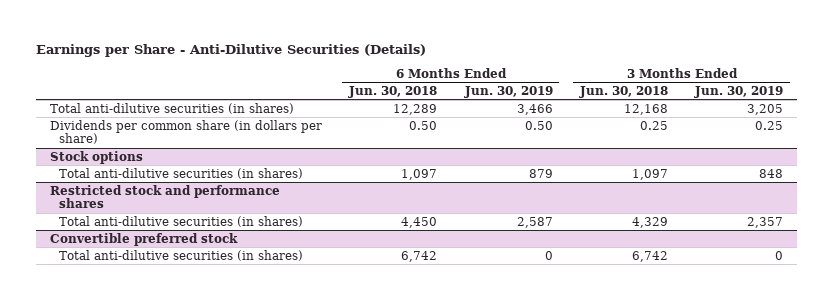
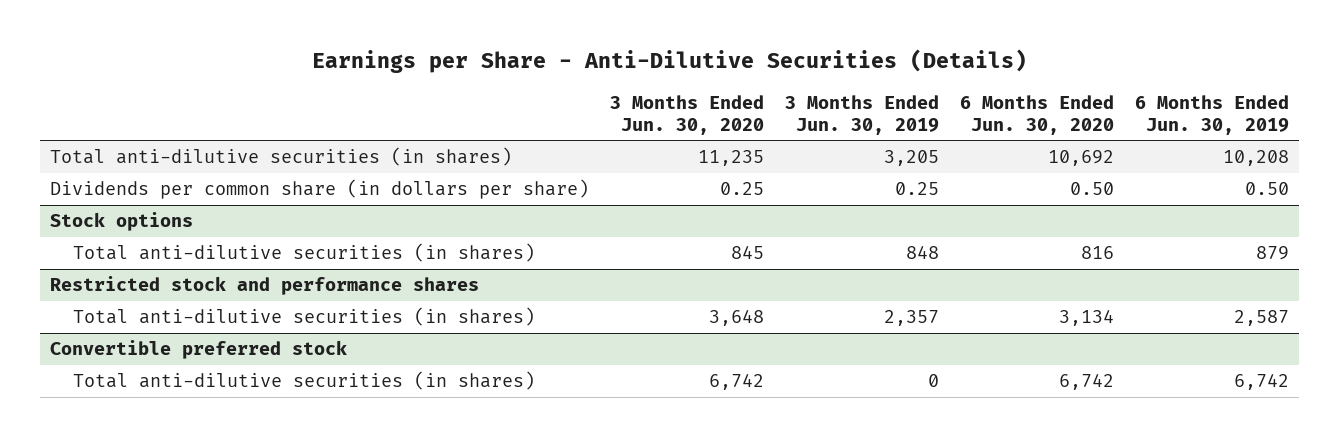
[348,85,438,98] Jun. 30, 2018 -> none
[578,85,668,98] Jun. 30, 2018 -> none
none -> [610,94,765,135] 3 Months Ended Jun. 30, 2020
none -> [959,94,1114,135] 6 Months Ended Jun. 30, 2020
[516,103,553,115] 3,466 -> [1222,150,1289,167] 10,208
[544,250,553,260] 0 -> [1233,374,1289,391] 6,742

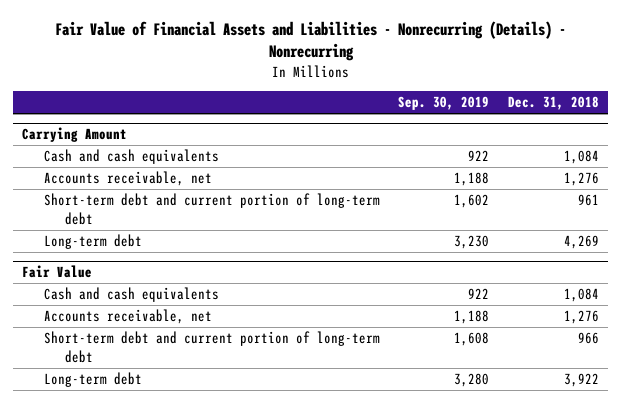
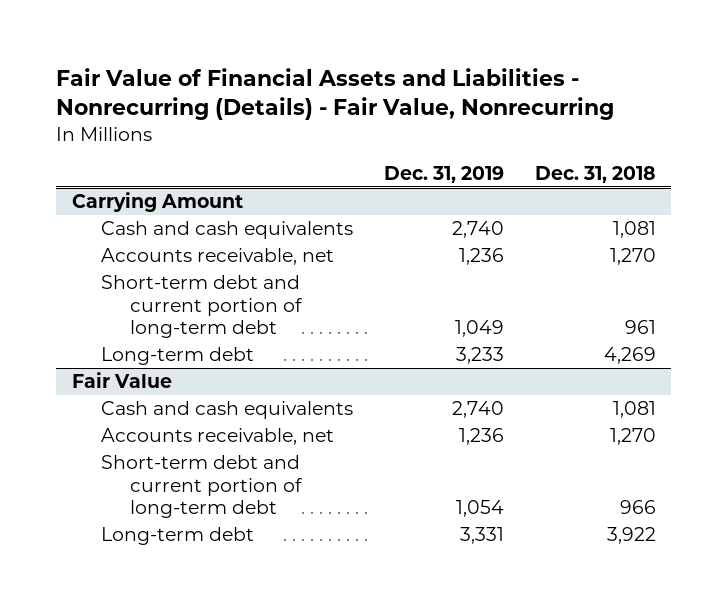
[54,21,566,62] Fair Value of Financial Assets and Liabilities - Nonrecurring (Details) - Nonrecurring -> [56,67,615,121] Fair Value of Financial Assets and Liabilities - Nonrecurring (Details) - Fair Value, Nonrecurring
[398,96,490,111] Sep. 30, 2019 -> none
none -> [383,165,504,183] Dec. 31, 2019
[564,150,600,165] 1,084 -> [612,221,656,239] 1,081
[564,172,600,187] 1,276 -> [609,248,656,266] 1,270
[564,288,600,303] 1,084 -> [612,401,656,419] 1,081
[564,310,600,325] 1,276 -> [609,428,656,446] 1,270

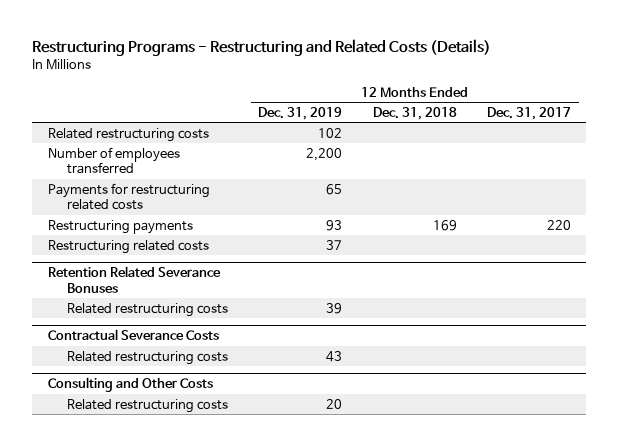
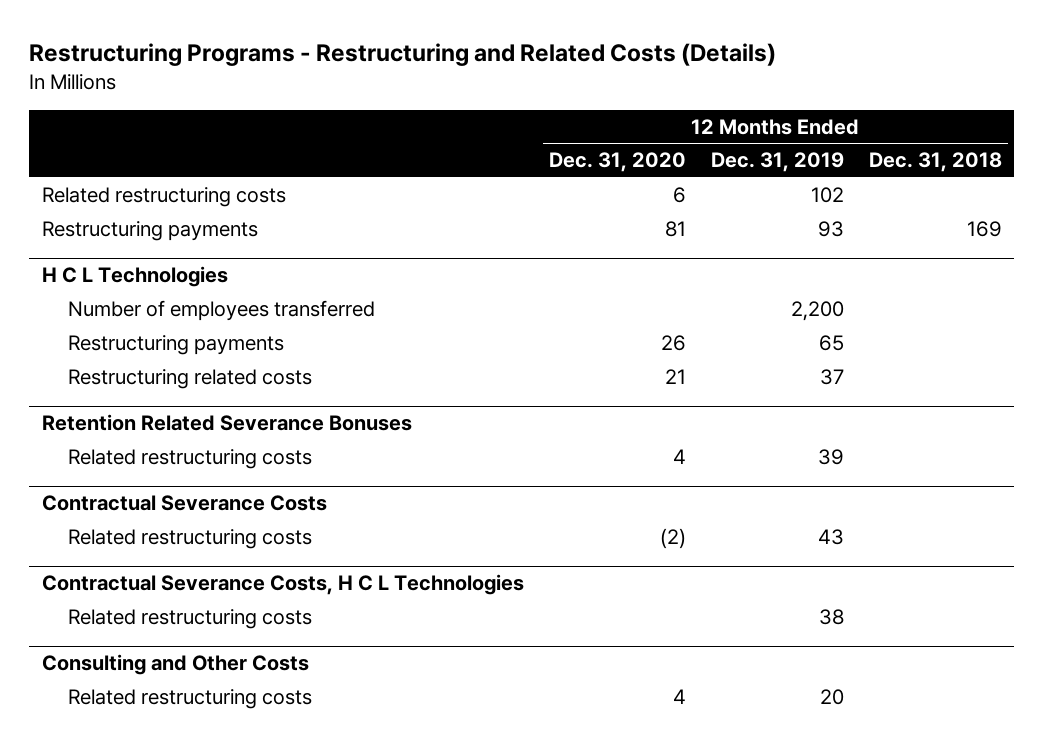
[487,106,572,120] Dec. 31, 2017 -> none
none -> [548,152,686,173] Dec. 31, 2020
[47,146,180,175] Number of employees transferred -> none
[47,182,210,211] Payments for restructuring related costs -> none
none -> [41,266,228,288] H C L Technologies
none -> [68,300,376,322] Number of employees transferred
none -> [68,335,285,356] Restructuring payments
none -> [41,574,524,596] Contractual Severance Costs, H C L Technologies
none -> [68,609,313,630] Related restructuring costs

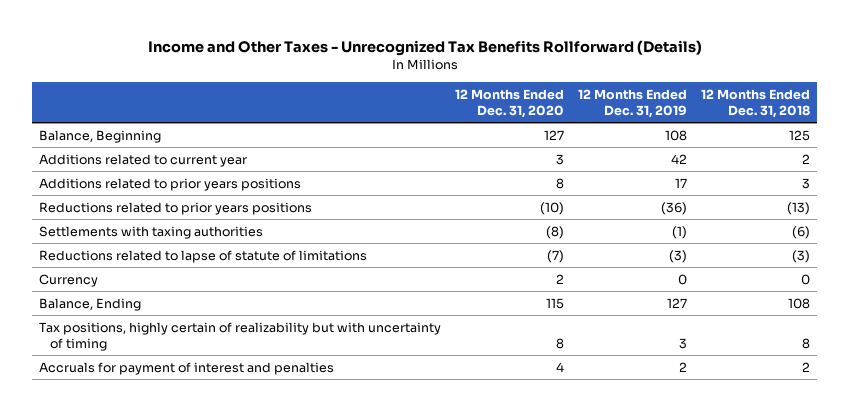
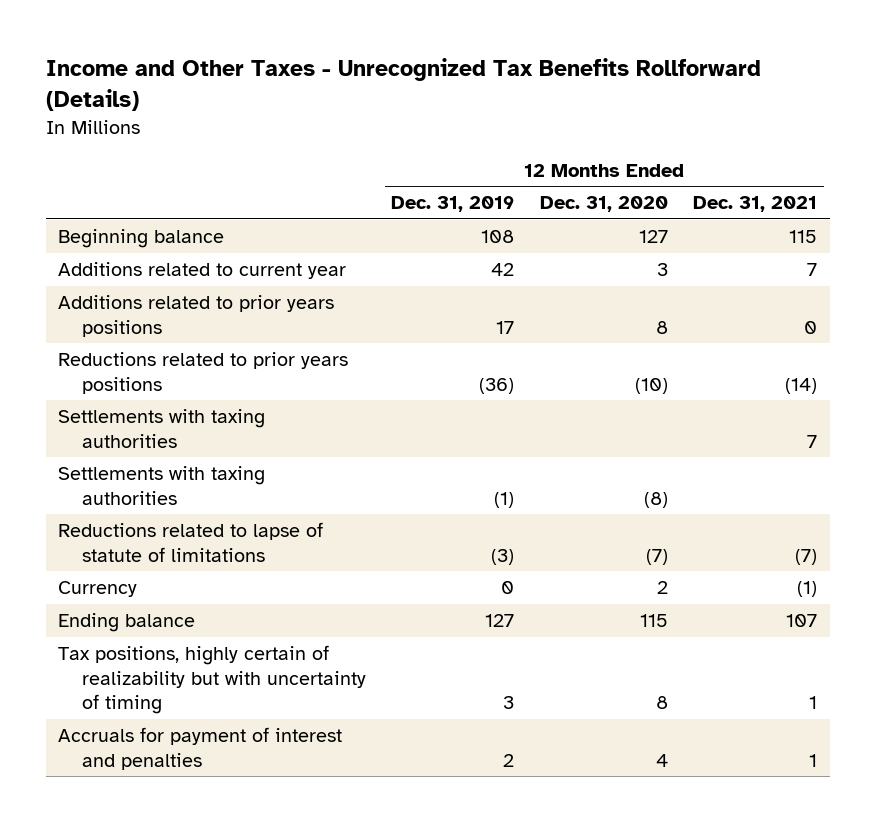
[701,88,811,118] 12 Months Ended Dec. 31, 2018 -> none
none -> [693,196,818,213] Dec. 31, 2021
[39,129,162,143] Balance, Beginning -> [58,229,225,249] Beginning balance
none -> [58,409,266,448] Settlements with taxing authorities
[39,297,142,311] Balance, Ending -> [58,613,196,633] Ending balance

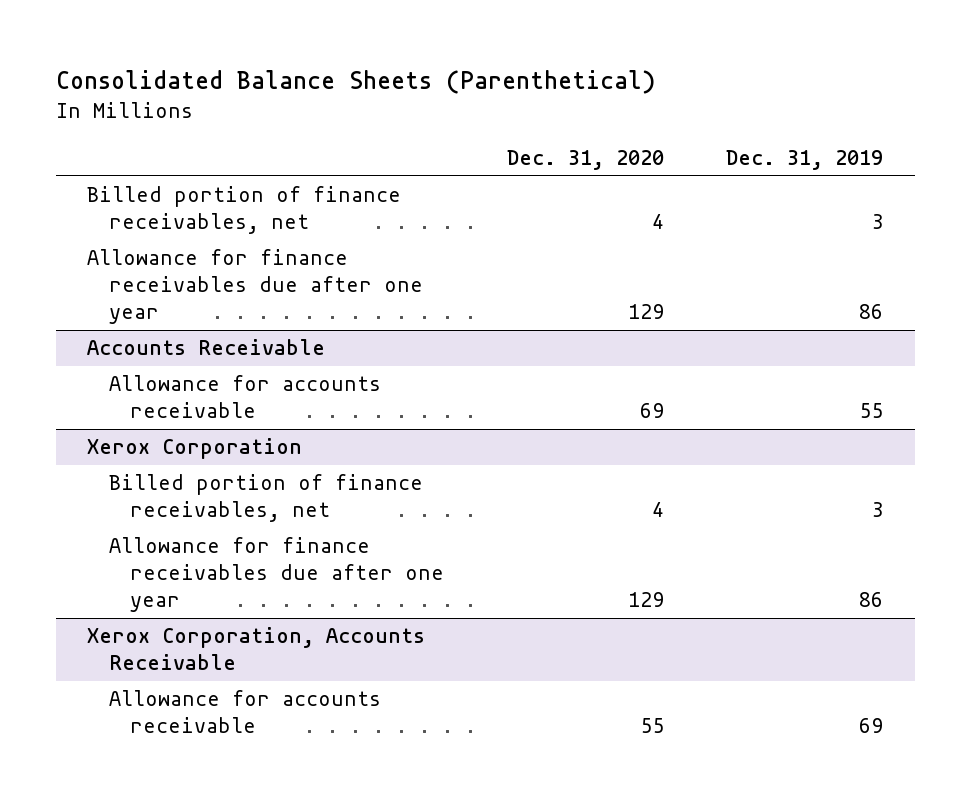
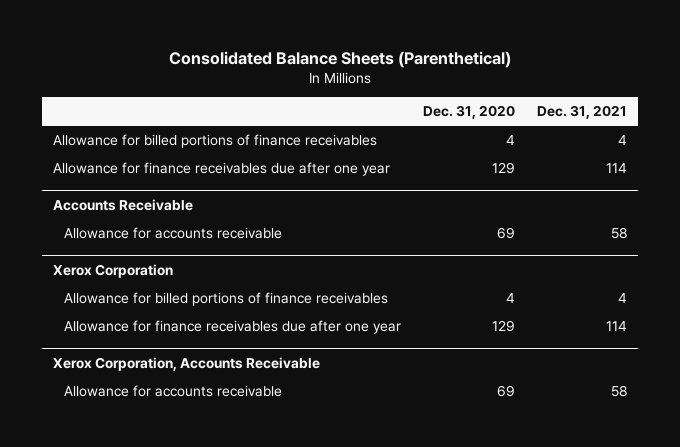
[726,150,884,171] Dec. 31, 2019 -> none
none -> [537,105,628,120] Dec. 31, 2021
[87,186,402,235] Billed portion of finance receivables, net -> [53,133,378,148] Allowance for billed portions of finance receivables
[108,474,423,523] Billed portion of finance receivables, net -> [63,291,388,306] Allowance for billed portions of finance receivables
[639,718,664,734] 55 -> [496,384,515,397] 69

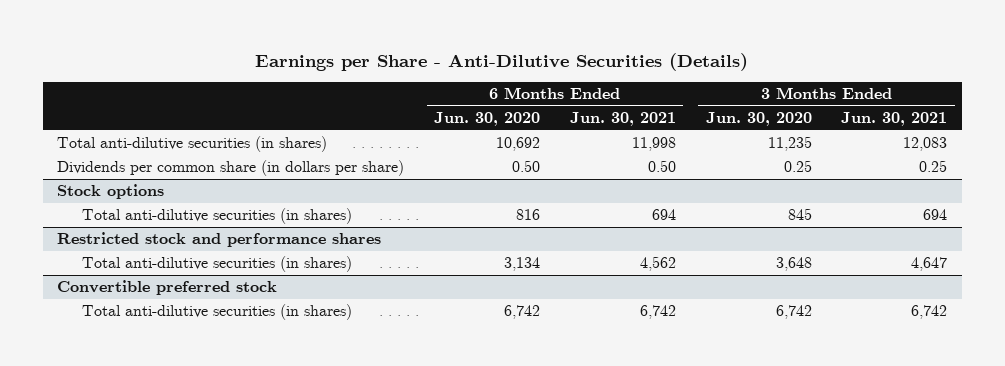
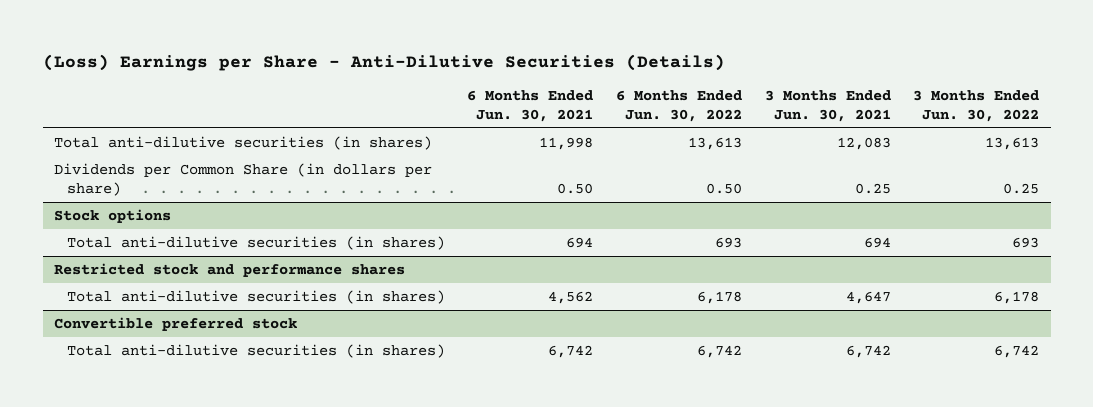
[255,52,749,71] Earnings per Share - Anti-Dilutive Securities (Details) -> [42,53,725,71] (Loss) Earnings per Share - Anti-Dilutive Securities (Details)
[434,112,541,127] Jun. 30, 2020 -> none
[705,112,812,127] Jun. 30, 2020 -> none
none -> [615,90,742,123] 6 Months Ended Jun. 30, 2022
none -> [913,90,1040,123] 3 Months Ended Jun. 30, 2022
[57,160,405,177] Dividends per common share (in dollars per share) -> [53,162,432,196] Dividends per Common Share (in dollars per share)

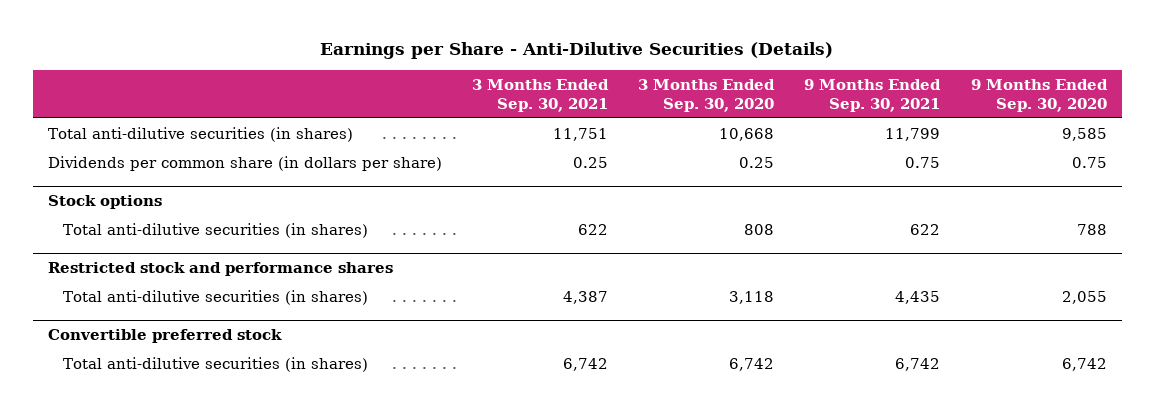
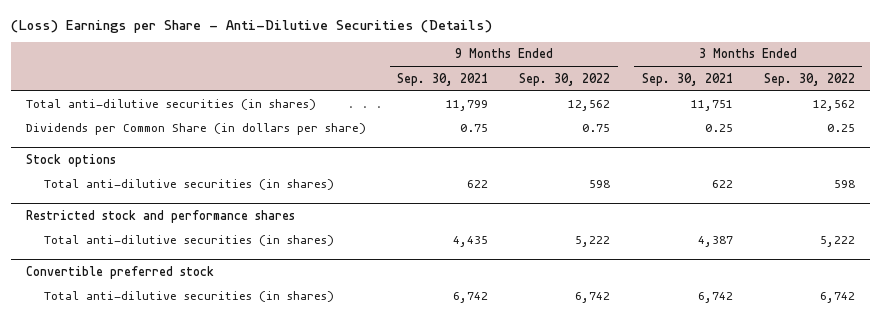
[320,42,834,60] Earnings per Share - Anti-Dilutive Securities (Details) -> [10,19,492,33] (Loss) Earnings per Share - Anti-Dilutive Securities (Details)
[638,78,776,112] 3 Months Ended Sep. 30, 2020 -> none
[970,78,1108,112] 9 Months Ended Sep. 30, 2020 -> none
none -> [519,72,611,86] Sep. 30, 2022
none -> [763,72,855,86] Sep. 30, 2022
[47,155,442,171] Dividends per common share (in dollars per share) -> [26,123,367,136] Dividends per Common Share (in dollars per share)

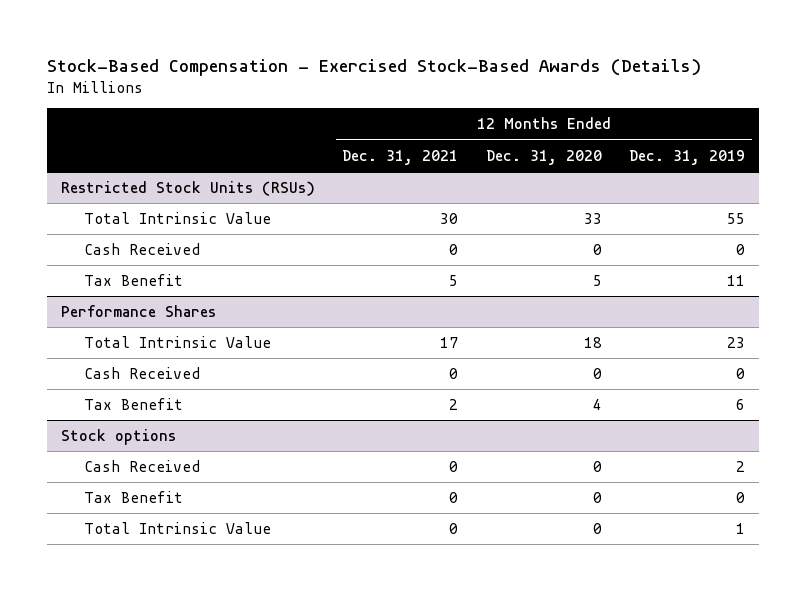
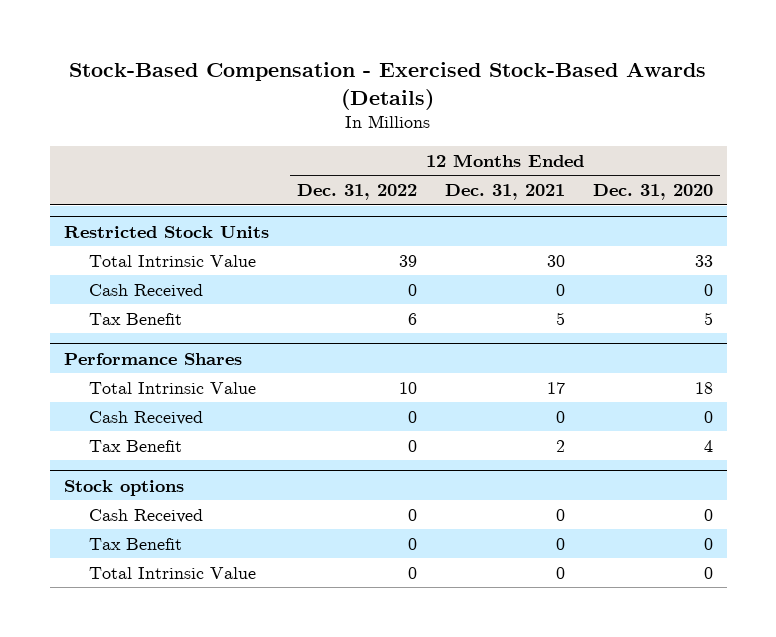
[629,149,746,165] Dec. 31, 2019 -> none
none -> [296,184,417,201] Dec. 31, 2022
[60,181,315,197] Restricted Stock Units (RSUs) -> [63,225,269,238] Restricted Stock Units

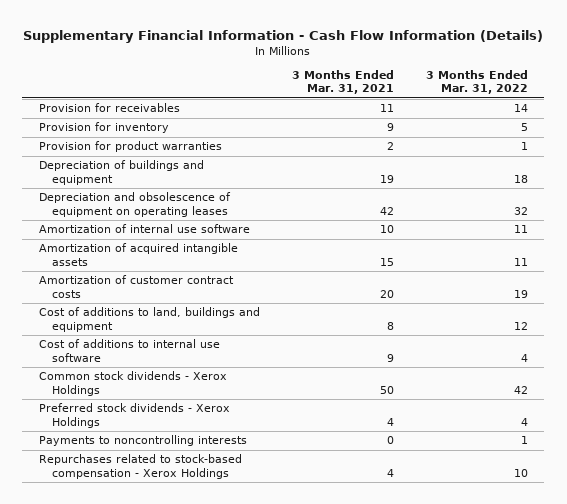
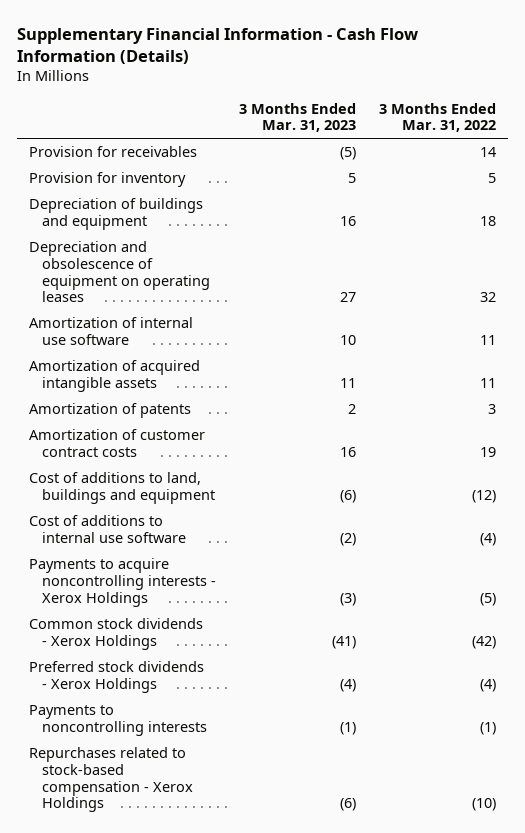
[291,70,394,95] 3 Months Ended Mar. 31, 2021 -> none
none -> [239,102,357,133] 3 Months Ended Mar. 31, 2023
[38,141,222,153] Provision for product warranties -> none
none -> [29,403,192,419] Amortization of patents
[514,321,529,330] 12 -> [472,489,497,503] (12)
[521,353,529,362] 4 -> [480,532,497,546] (4)
none -> [29,558,217,607] Payments to acquire noncontrolling interests - Xerox Holdings
[514,385,529,394] 42 -> [472,635,497,649] (42)
[521,417,529,426] 4 -> [480,678,497,692] (4)
[521,436,529,445] 1 -> [480,721,497,735] (1)
[514,468,529,477] 10 -> [472,798,497,812] (10)

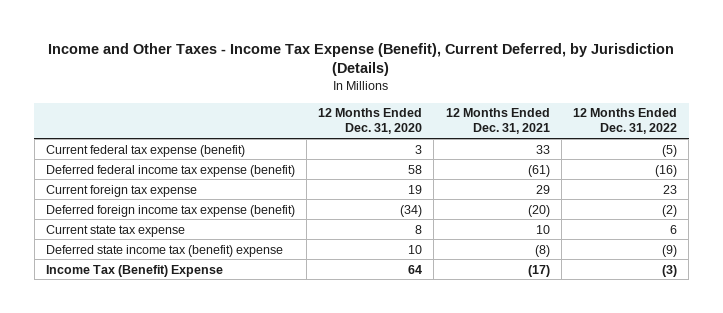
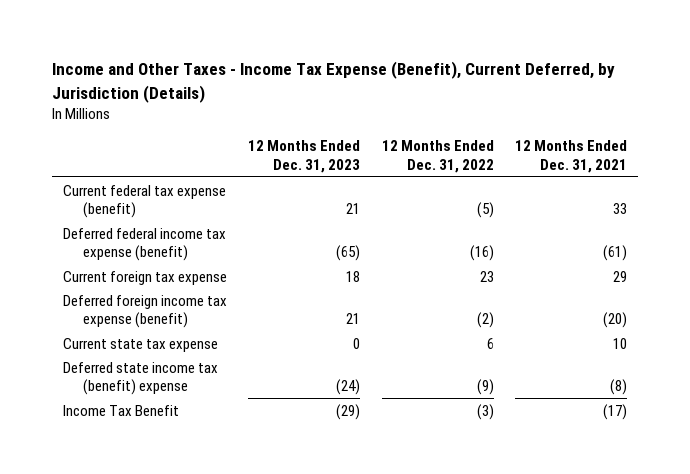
[318,108,423,135] 12 Months Ended Dec. 31, 2020 -> none
none -> [248,140,361,173] 12 Months Ended Dec. 31, 2023
[45,264,223,277] Income Tax (Benefit) Expense -> [62,404,179,416] Income Tax Benefit

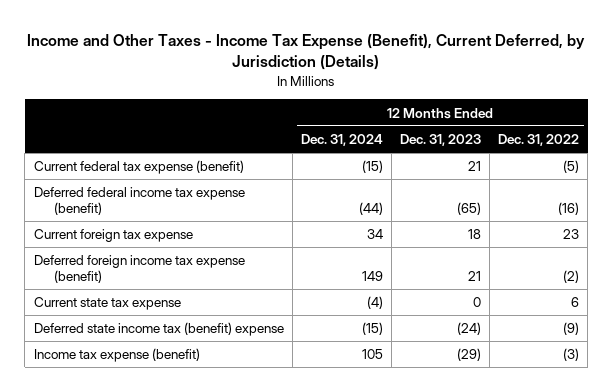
[515,140,628,173] 12 Months Ended Dec. 31, 2021 -> none
none -> [300,133,383,146] Dec. 31, 2024
[62,404,179,416] Income Tax Benefit -> [33,348,200,363] Income tax expense (benefit)

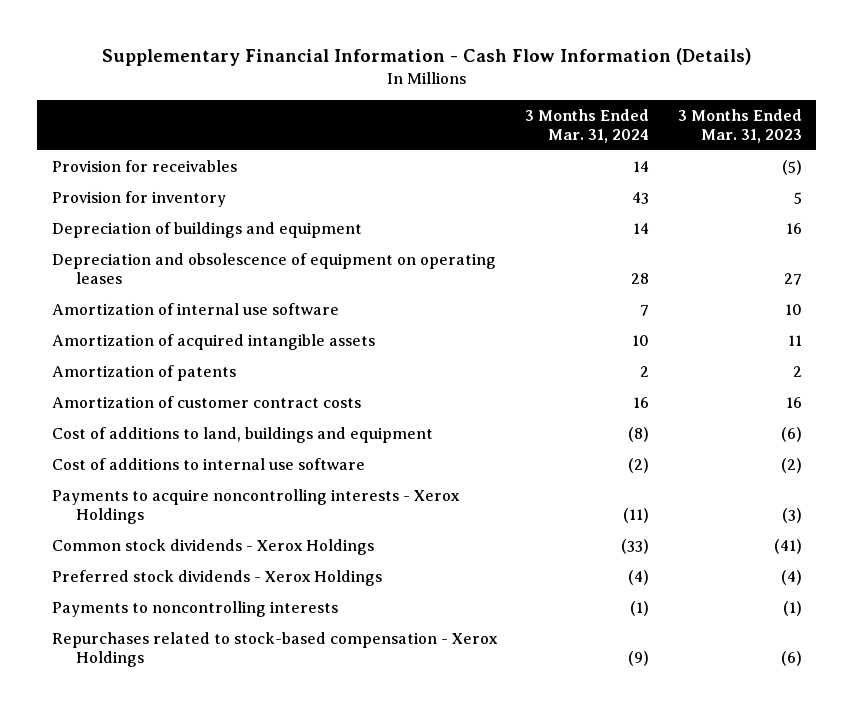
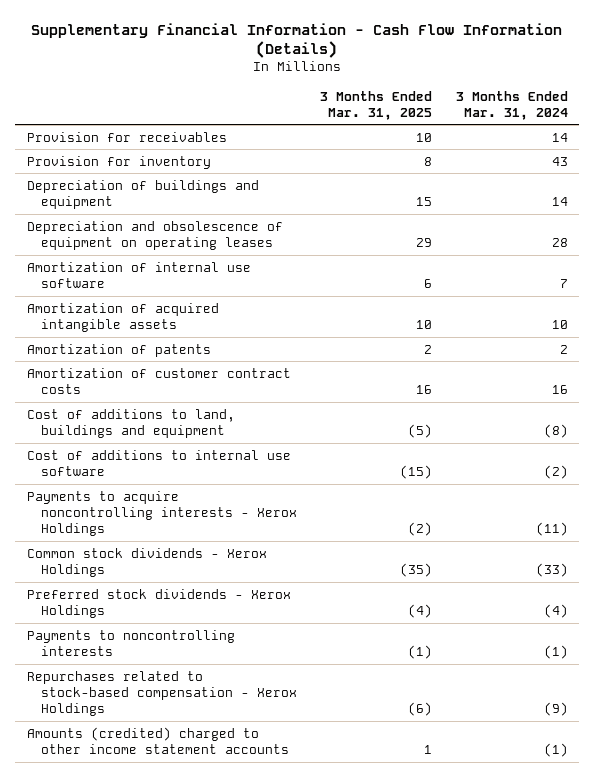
[677,108,802,143] 3 Months Ended Mar. 31, 2023 -> none
none -> [320,90,433,120] 3 Months Ended Mar. 31, 2025
none -> [27,726,289,754] Amounts (credited) charged to other income statement accounts

